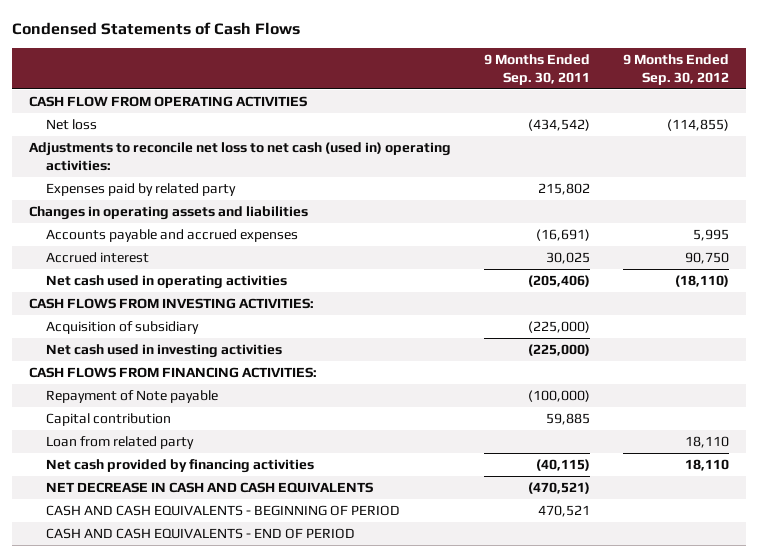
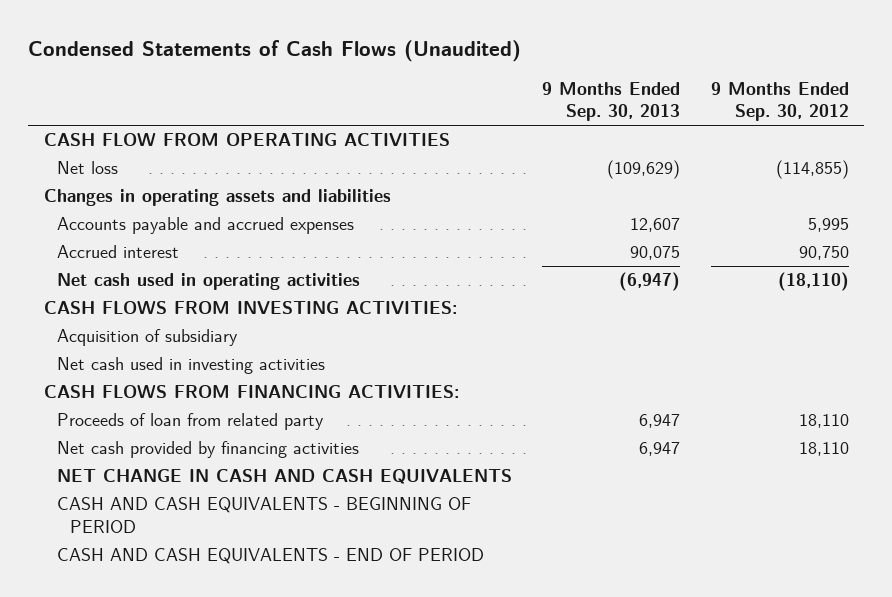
[12,21,301,35] Condensed Statements of Cash Flows -> [28,40,522,63] Condensed Statements of Cash Flows (Unaudited)
[484,54,591,85] 9 Months Ended Sep. 30, 2011 -> none
none -> [542,81,681,122] 9 Months Ended Sep. 30, 2013
[28,142,451,171] Adjustments to reconcile net loss to net cash (used in) operating activities: -> none
[46,183,237,197] Expenses paid by related party -> none
[46,390,219,404] Repayment of Note payable -> none
[46,413,172,427] Capital contribution -> none
[46,436,195,450] Loan from related party -> [56,413,324,431] Proceeds of loan from related party
[46,482,374,494] NET DECREASE IN CASH AND CASH EQUIVALENTS -> [56,469,512,485] NET CHANGE IN CASH AND CASH EQUIVALENTS

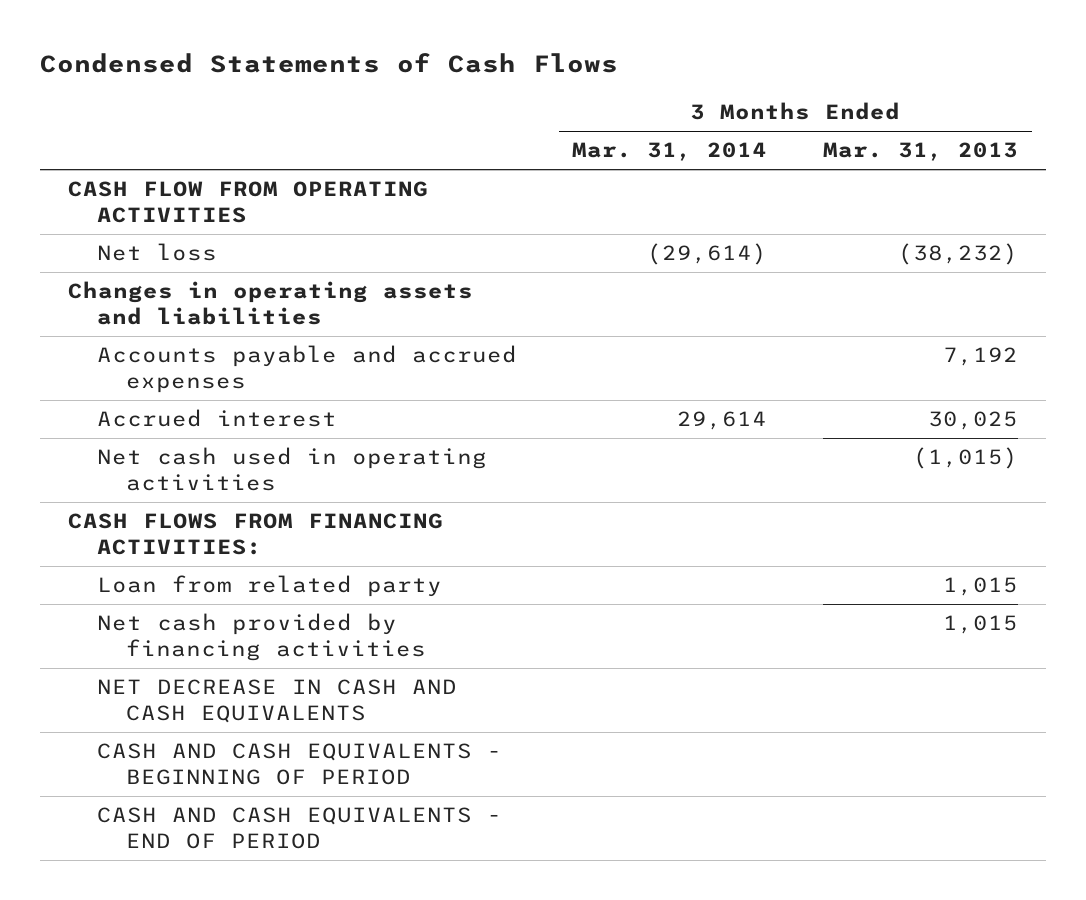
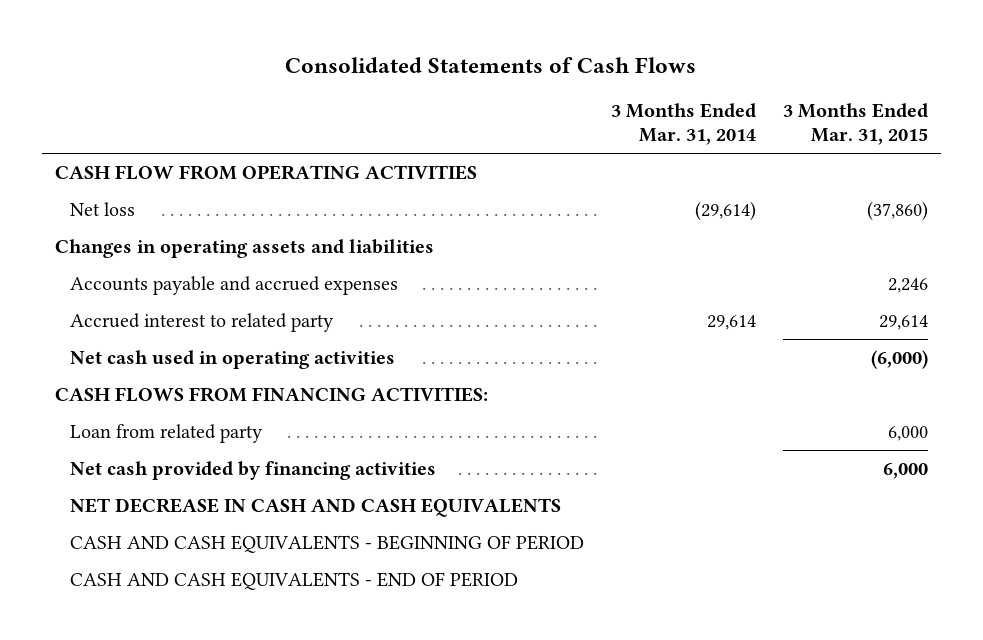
[40,53,619,74] Condensed Statements of Cash Flows -> [285,56,697,73] Consolidated Statements of Cash Flows
[822,142,1018,162] Mar. 31, 2013 -> none
none -> [782,103,928,146] 3 Months Ended Mar. 31, 2015
[97,409,338,428] Accrued interest -> [69,312,334,332] Accrued interest to related party

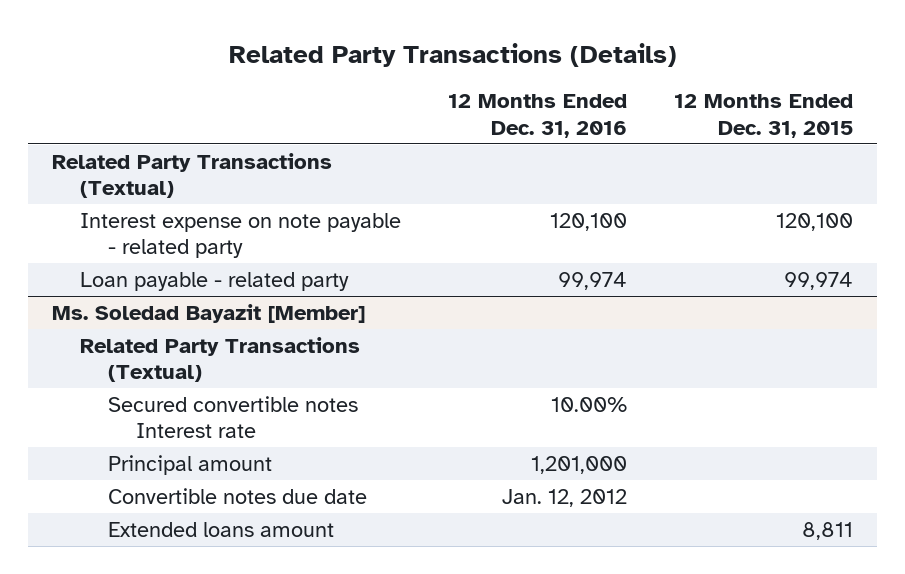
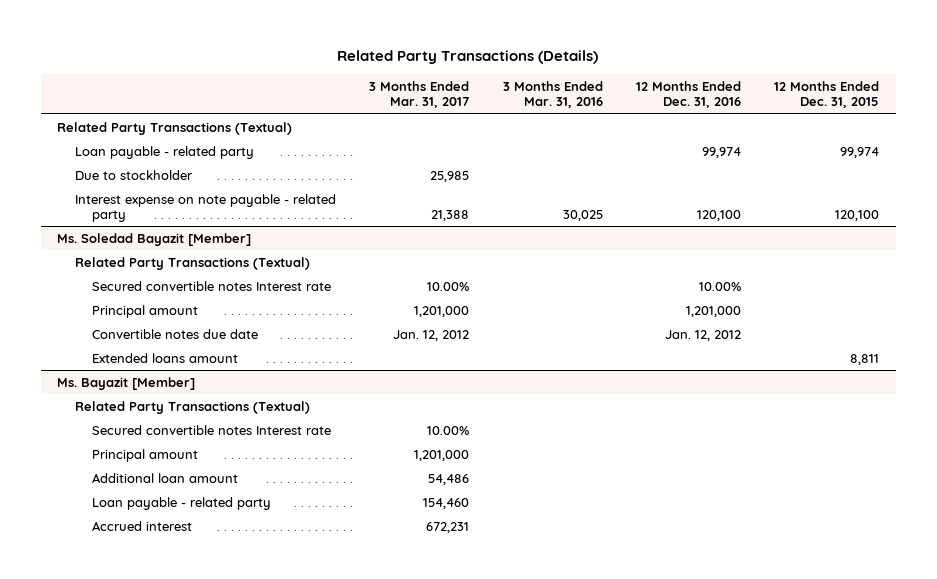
none -> [369,80,470,109] 3 Months Ended Mar. 31, 2017
none -> [502,80,603,109] 3 Months Ended Mar. 31, 2016
none -> [74,169,193,180] Due to stockholder
[80,212,402,259] Interest expense on note payable - related party -> [74,193,336,222] Interest expense on note payable - related party
none -> [57,376,196,390] Ms. Bayazit [Member]
none -> [74,400,310,414] Related Party Transactions (Textual)
none -> [92,424,332,435] Secured convertible notes Interest rate
none -> [92,448,199,462] Principal amount
none -> [92,472,239,483] Additional loan amount
none -> [92,496,272,510] Loan payable - related party
none -> [92,520,193,531] Accrued interest

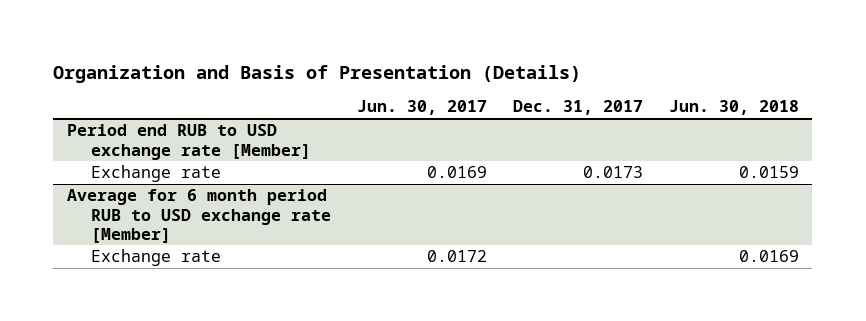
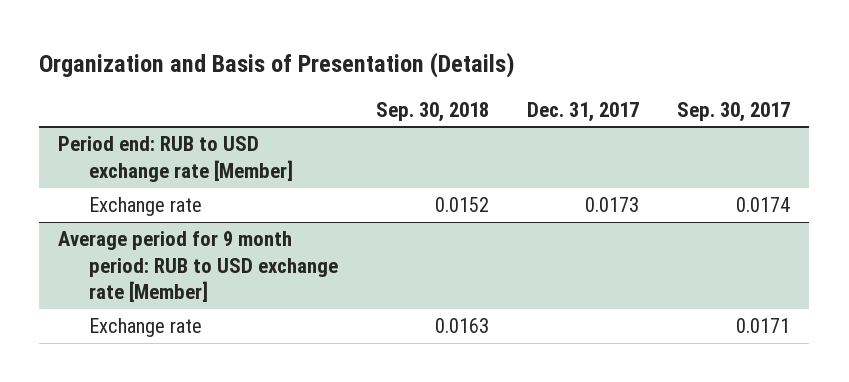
[356,100,487,116] Jun. 30, 2017 -> none
[669,100,800,116] Jun. 30, 2018 -> none
none -> [375,101,489,122] Sep. 30, 2018
none -> [677,101,791,122] Sep. 30, 2017
[66,124,311,160] Period end RUB to USD exchange rate [Member] -> [58,136,293,182] Period end: RUB to USD exchange rate [Member]
[66,189,331,243] Average for 6 month period RUB to USD exchange rate [Member] -> [58,231,338,303] Average period for 9 month period: RUB to USD exchange rate [Member]

